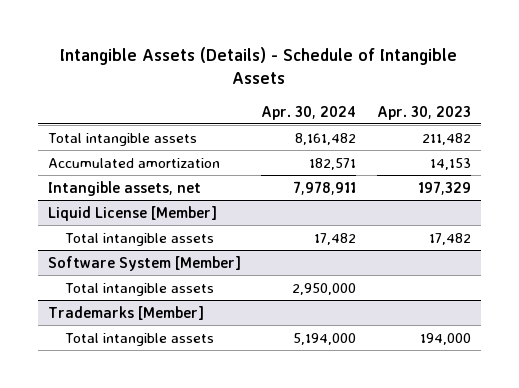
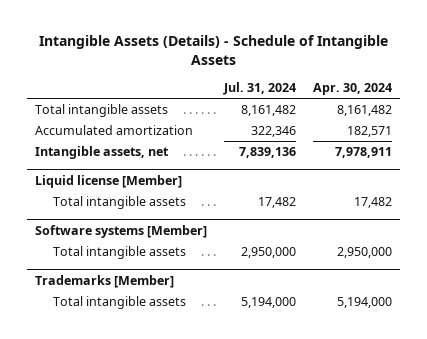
[376,105,471,120] Apr. 30, 2023 -> none
none -> [223,82,297,96] Jul. 31, 2024
[47,205,217,221] Liquid License [Member] -> [35,174,183,188] Liquid license [Member]
[47,255,241,271] Software System [Member] -> [35,224,208,238] Software systems [Member]

